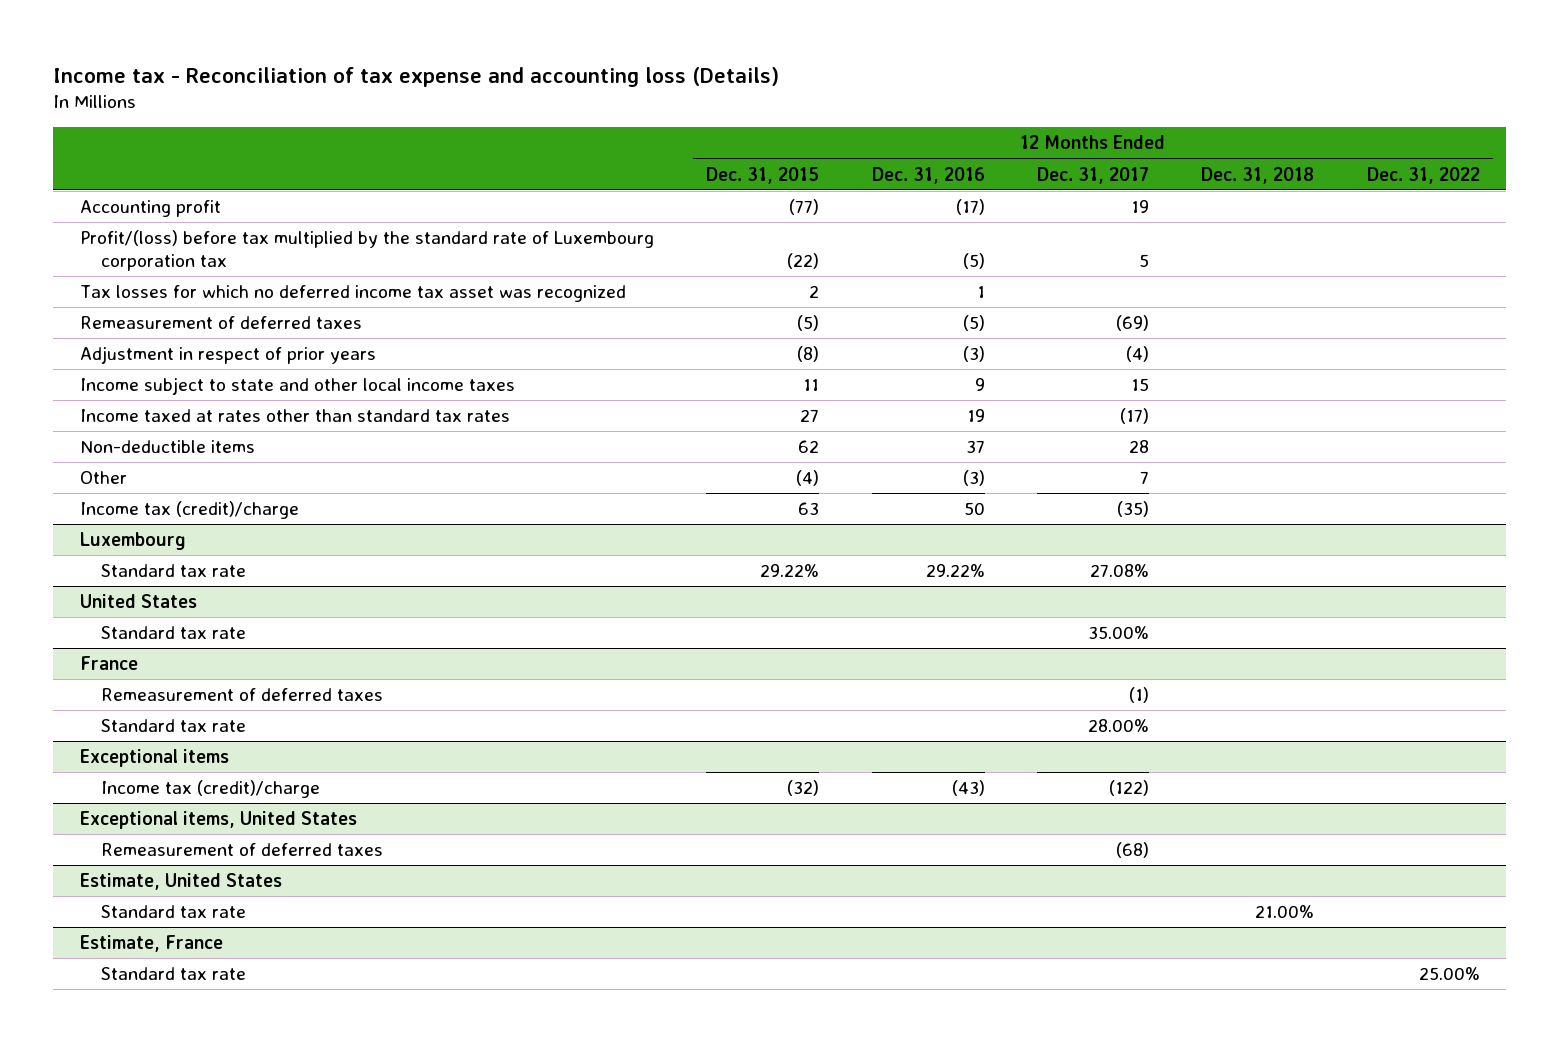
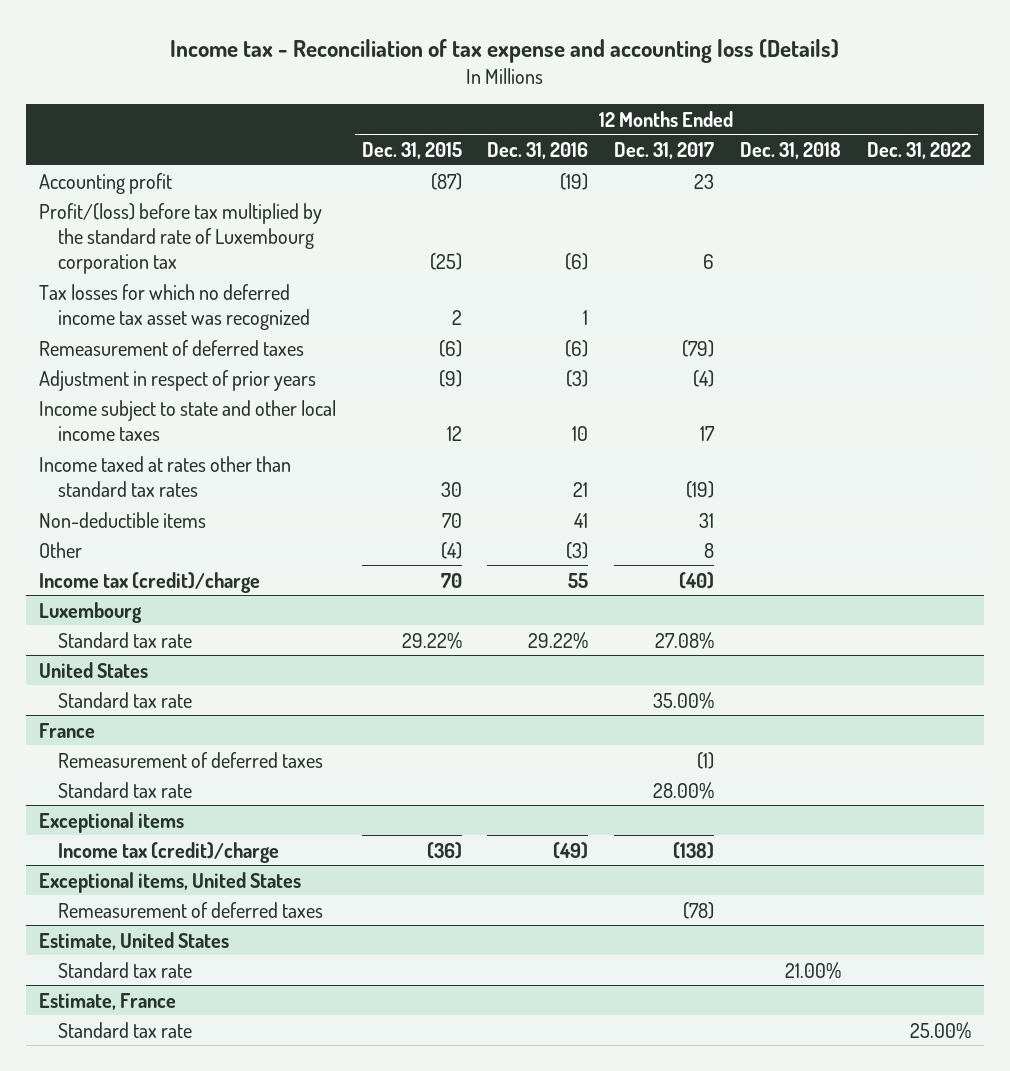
[789,199,820,216] (77) -> [430,172,462,190] (87)
[955,199,985,216] (17) -> [560,172,589,190] (19)
[1131,200,1150,214] 19 -> [694,173,715,189] 23
[787,252,820,269] (22) -> [429,253,462,271] (25)
[962,252,985,269] (5) -> [565,253,589,271] (6)
[1139,253,1150,267] 5 -> [703,254,715,270] 6
[797,315,820,332] (5) -> [438,339,462,357] (6)
[962,315,985,332] (5) -> [565,339,589,357] (6)
[1116,315,1150,332] (69) -> [682,339,715,357] (79)
[797,346,820,363] (8) -> [438,369,462,387] (9)
[803,379,820,392] 11 -> [446,425,462,441] 12
[974,378,985,392] 9 -> [572,425,589,441] 10
[1131,378,1150,392] 15 -> [700,425,716,441] 17
[800,409,820,423] 27 -> [440,481,462,497] 30
[966,409,985,423] 19 -> [573,481,589,497] 21
[1120,408,1150,425] (17) -> [686,480,715,498] (19)
[798,440,820,454] 62 -> [441,512,462,528] 70
[965,440,985,454] 37 -> [574,512,589,528] 41
[1129,440,1150,454] 28 -> [699,512,715,528] 31
[1140,471,1150,485] 7 -> [704,542,715,558] 8
[798,502,820,516] 63 -> [440,572,462,588] 70
[963,502,985,516] 50 -> [568,572,589,588] 55
[1117,501,1150,518] (35) -> [679,571,715,589] (40)
[787,780,820,797] (32) -> [426,841,462,859] (36)
[951,780,985,797] (43) -> [553,841,589,859] (49)
[1109,780,1150,797] (122) -> [673,841,715,859] (138)
[1116,842,1150,859] (68) -> [683,901,715,919] (78)

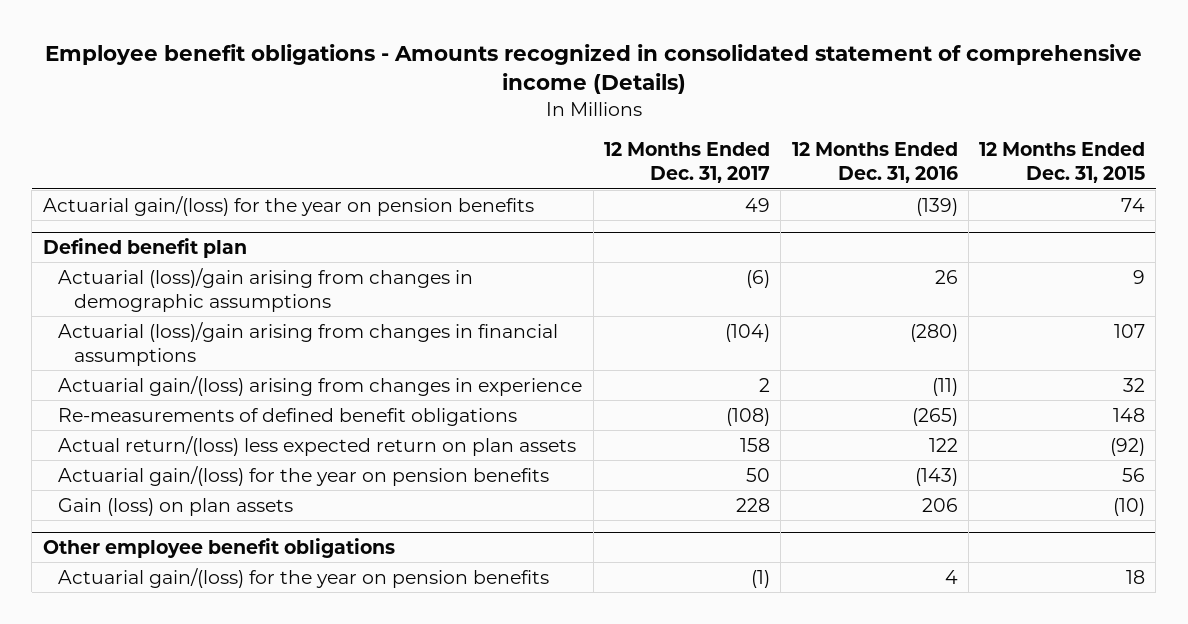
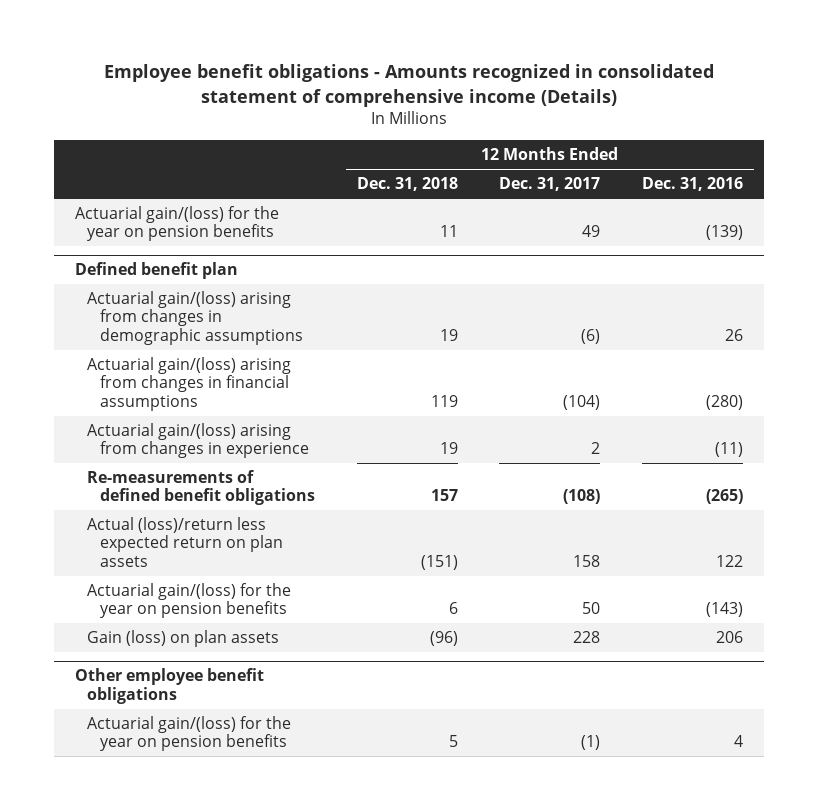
[979,142,1146,184] 12 Months Ended Dec. 31, 2015 -> none
none -> [356,177,458,192] Dec. 31, 2018
[58,267,474,312] Actuarial (loss)/gain arising from changes in demographic assumptions -> [87,291,303,345] Actuarial gain/(loss) arising from changes in demographic assumptions
[58,321,559,366] Actuarial (loss)/gain arising from changes in financial assumptions -> [87,357,292,411] Actuarial gain/(loss) arising from changes in financial assumptions
[58,435,577,456] Actual return/(loss) less expected return on plan assets -> [87,517,283,567] Actual (loss)/return less expected return on plan assets

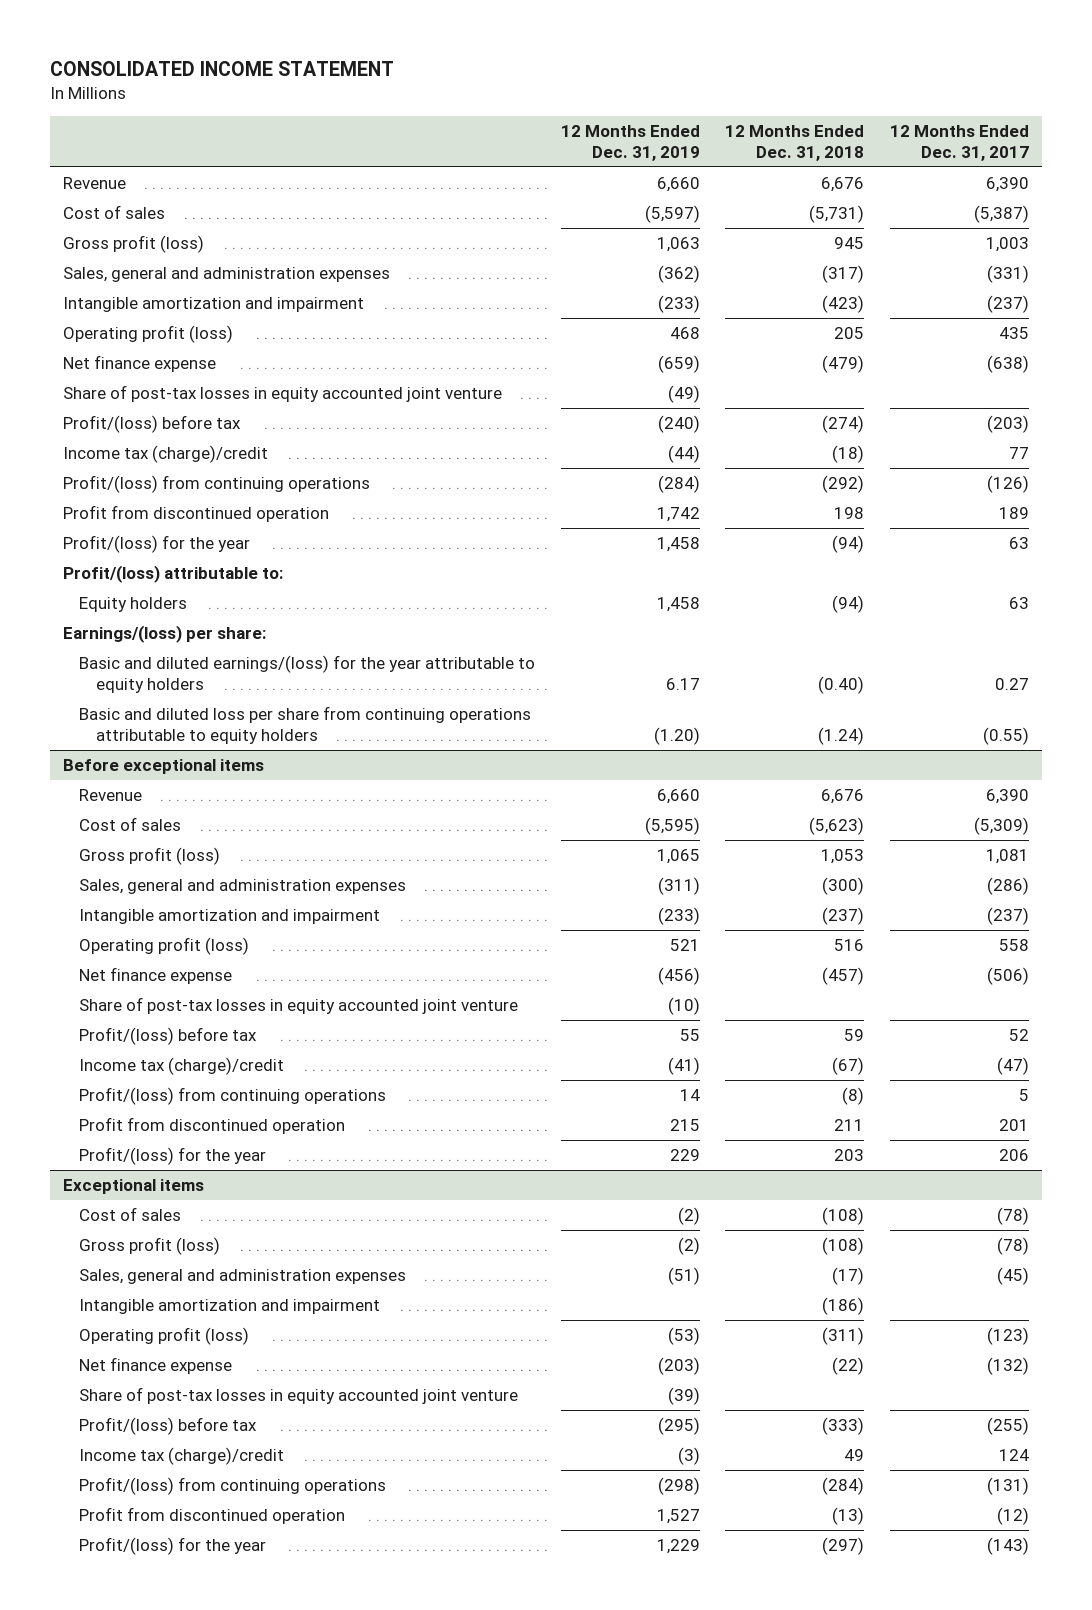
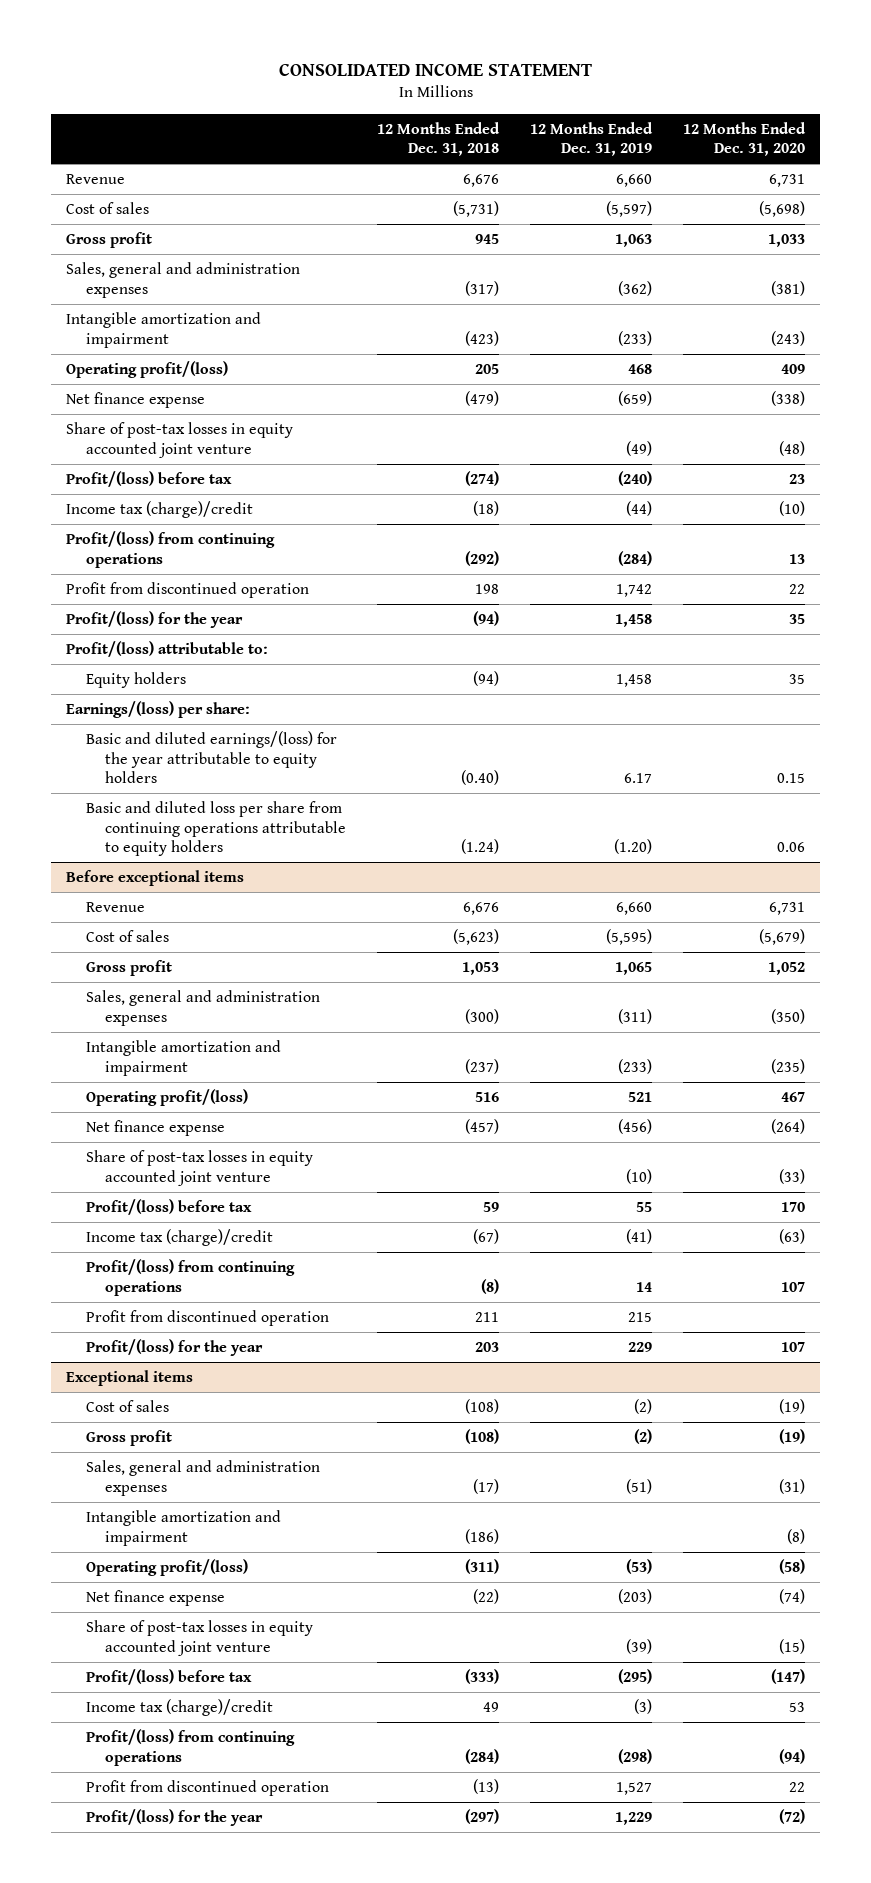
[890,125,1030,161] 12 Months Ended Dec. 31, 2017 -> none
none -> [683,121,807,157] 12 Months Ended Dec. 31, 2020
[62,235,204,254] Gross profit (loss) -> [66,232,153,249] Gross profit
[62,325,233,344] Operating profit (loss) -> [66,361,229,379] Operating profit/(loss)
[79,847,221,866] Gross profit (loss) -> [85,960,172,977] Gross profit
[79,937,250,956] Operating profit (loss) -> [85,1089,248,1107] Operating profit/(loss)
[79,1237,221,1256] Gross profit (loss) -> [85,1430,172,1447] Gross profit
[79,1327,250,1346] Operating profit (loss) -> [85,1559,248,1577] Operating profit/(loss)

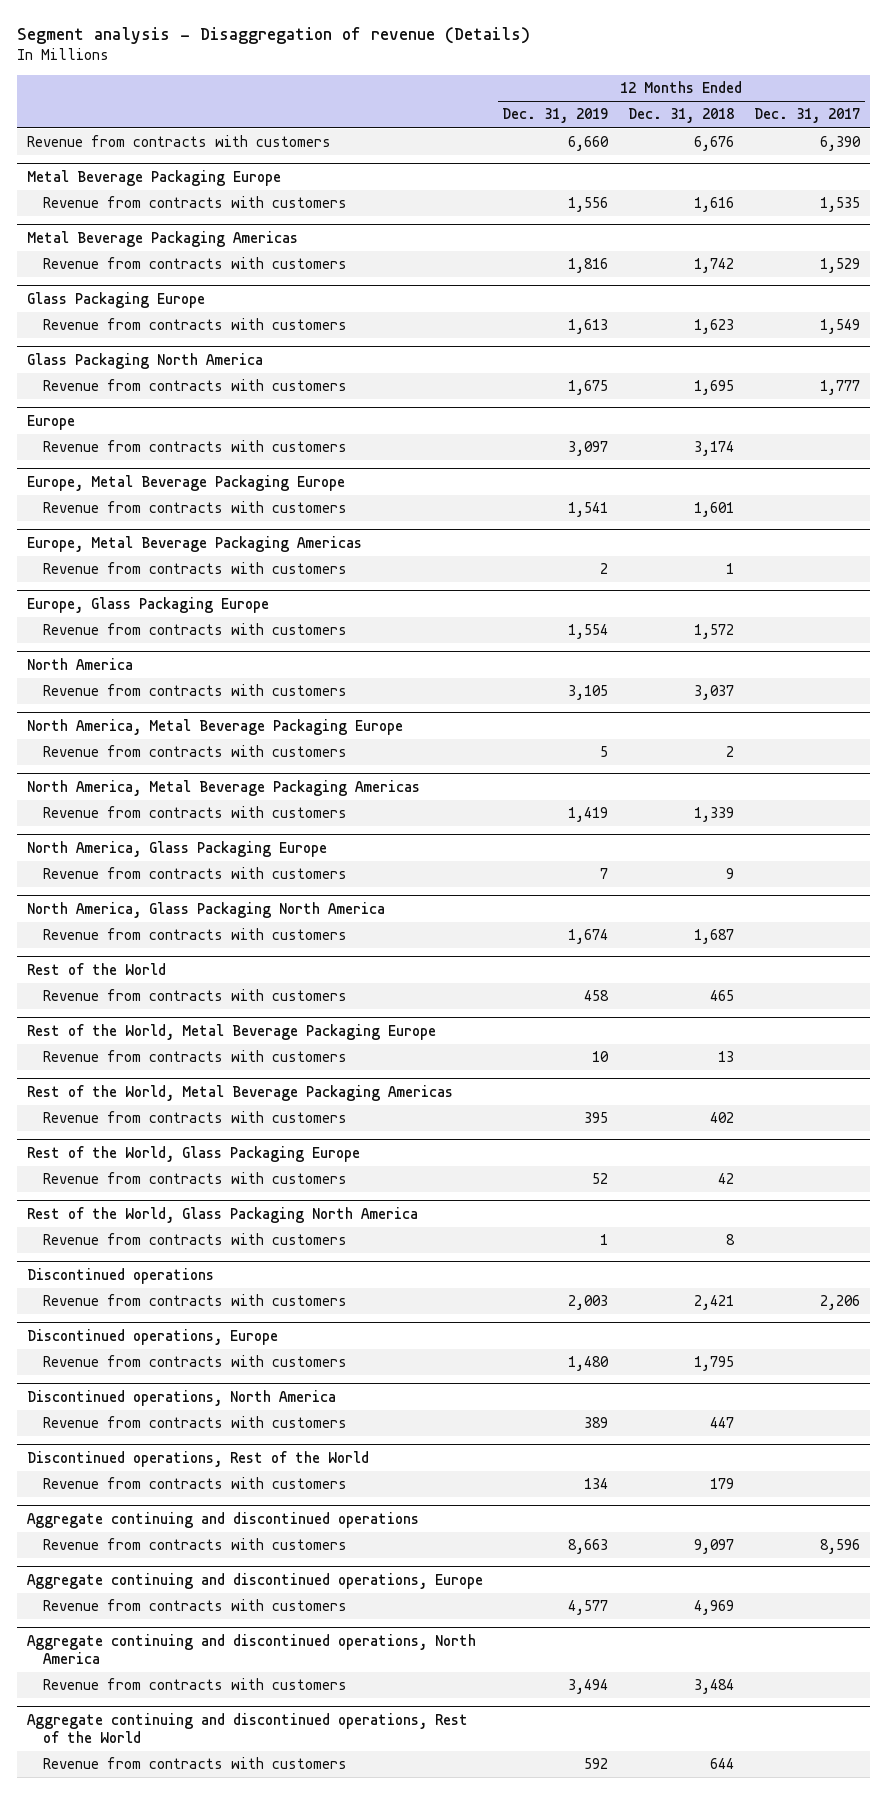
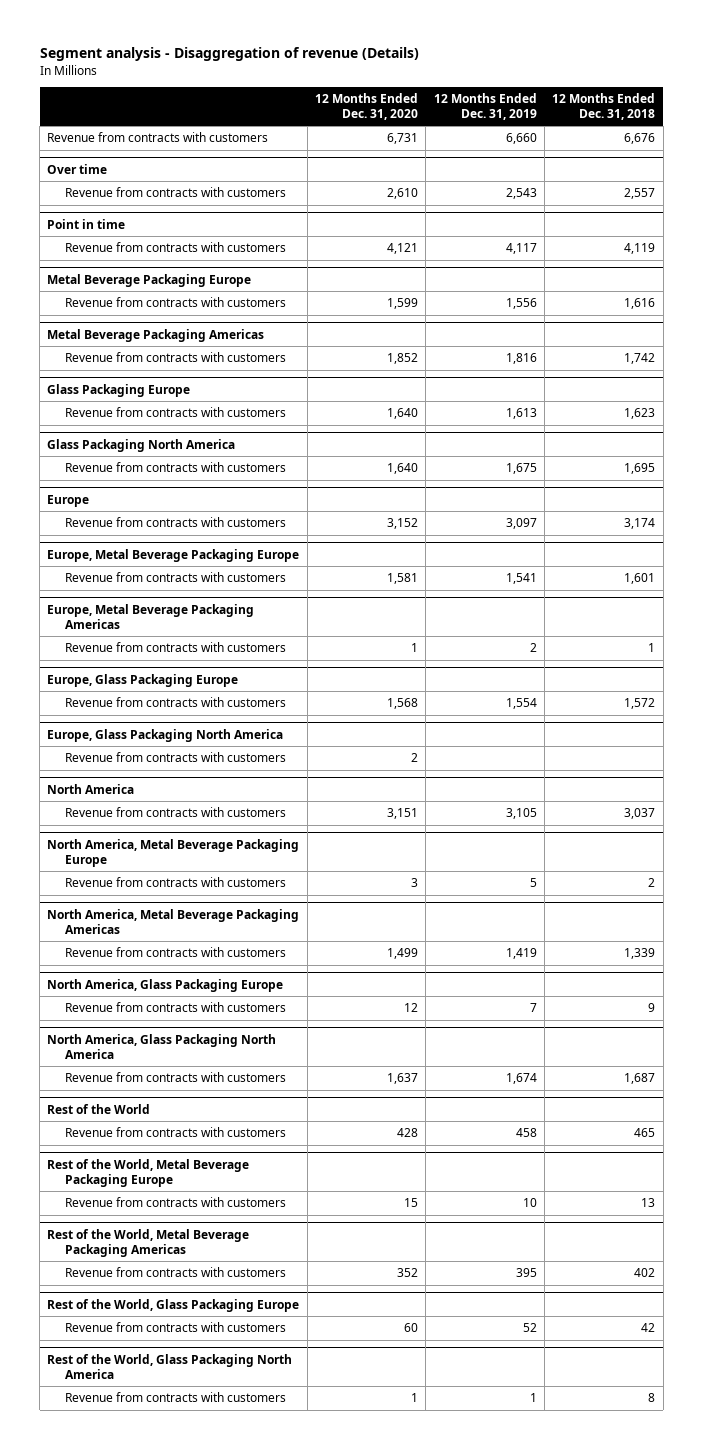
[754,108,861,124] Dec. 31, 2017 -> none
none -> [315,92,419,120] 12 Months Ended Dec. 31, 2020
none -> [47,163,108,174] Over time
none -> [65,187,287,198] Revenue from contracts with customers
none -> [47,218,126,229] Point in time
none -> [65,242,287,253] Revenue from contracts with customers
none -> [47,728,284,742] Europe, Glass Packaging North America
none -> [65,752,287,763] Revenue from contracts with customers
[26,1268,214,1285] Discontinued operations -> none
[43,1294,348,1307] Revenue from contracts with customers -> none
[26,1329,278,1346] Discontinued operations, Europe -> none
[43,1355,348,1368] Revenue from contracts with customers -> none
[26,1390,336,1407] Discontinued operations, North America -> none
[43,1416,348,1429] Revenue from contracts with customers -> none
[26,1451,369,1468] Discontinued operations, Rest of the World -> none
[43,1477,348,1490] Revenue from contracts with customers -> none
[26,1512,419,1529] Aggregate continuing and discontinued operations -> none
[43,1538,348,1551] Revenue from contracts with customers -> none
[26,1573,483,1590] Aggregate continuing and discontinued operations, Europe -> none
[43,1599,348,1612] Revenue from contracts with customers -> none
[26,1634,476,1665] Aggregate continuing and discontinued operations, North America -> none
[43,1678,348,1691] Revenue from contracts with customers -> none
[26,1713,468,1744] Aggregate continuing and discontinued operations, Rest of the World -> none
[43,1757,348,1770] Revenue from contracts with customers -> none

